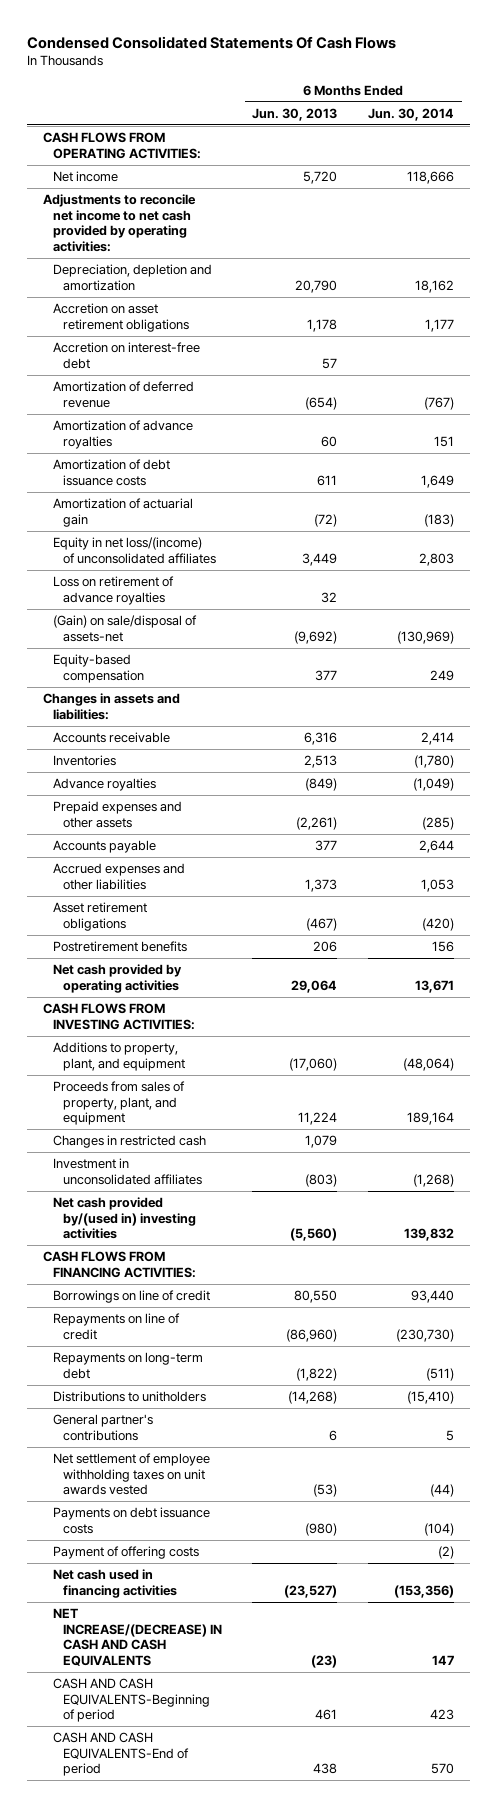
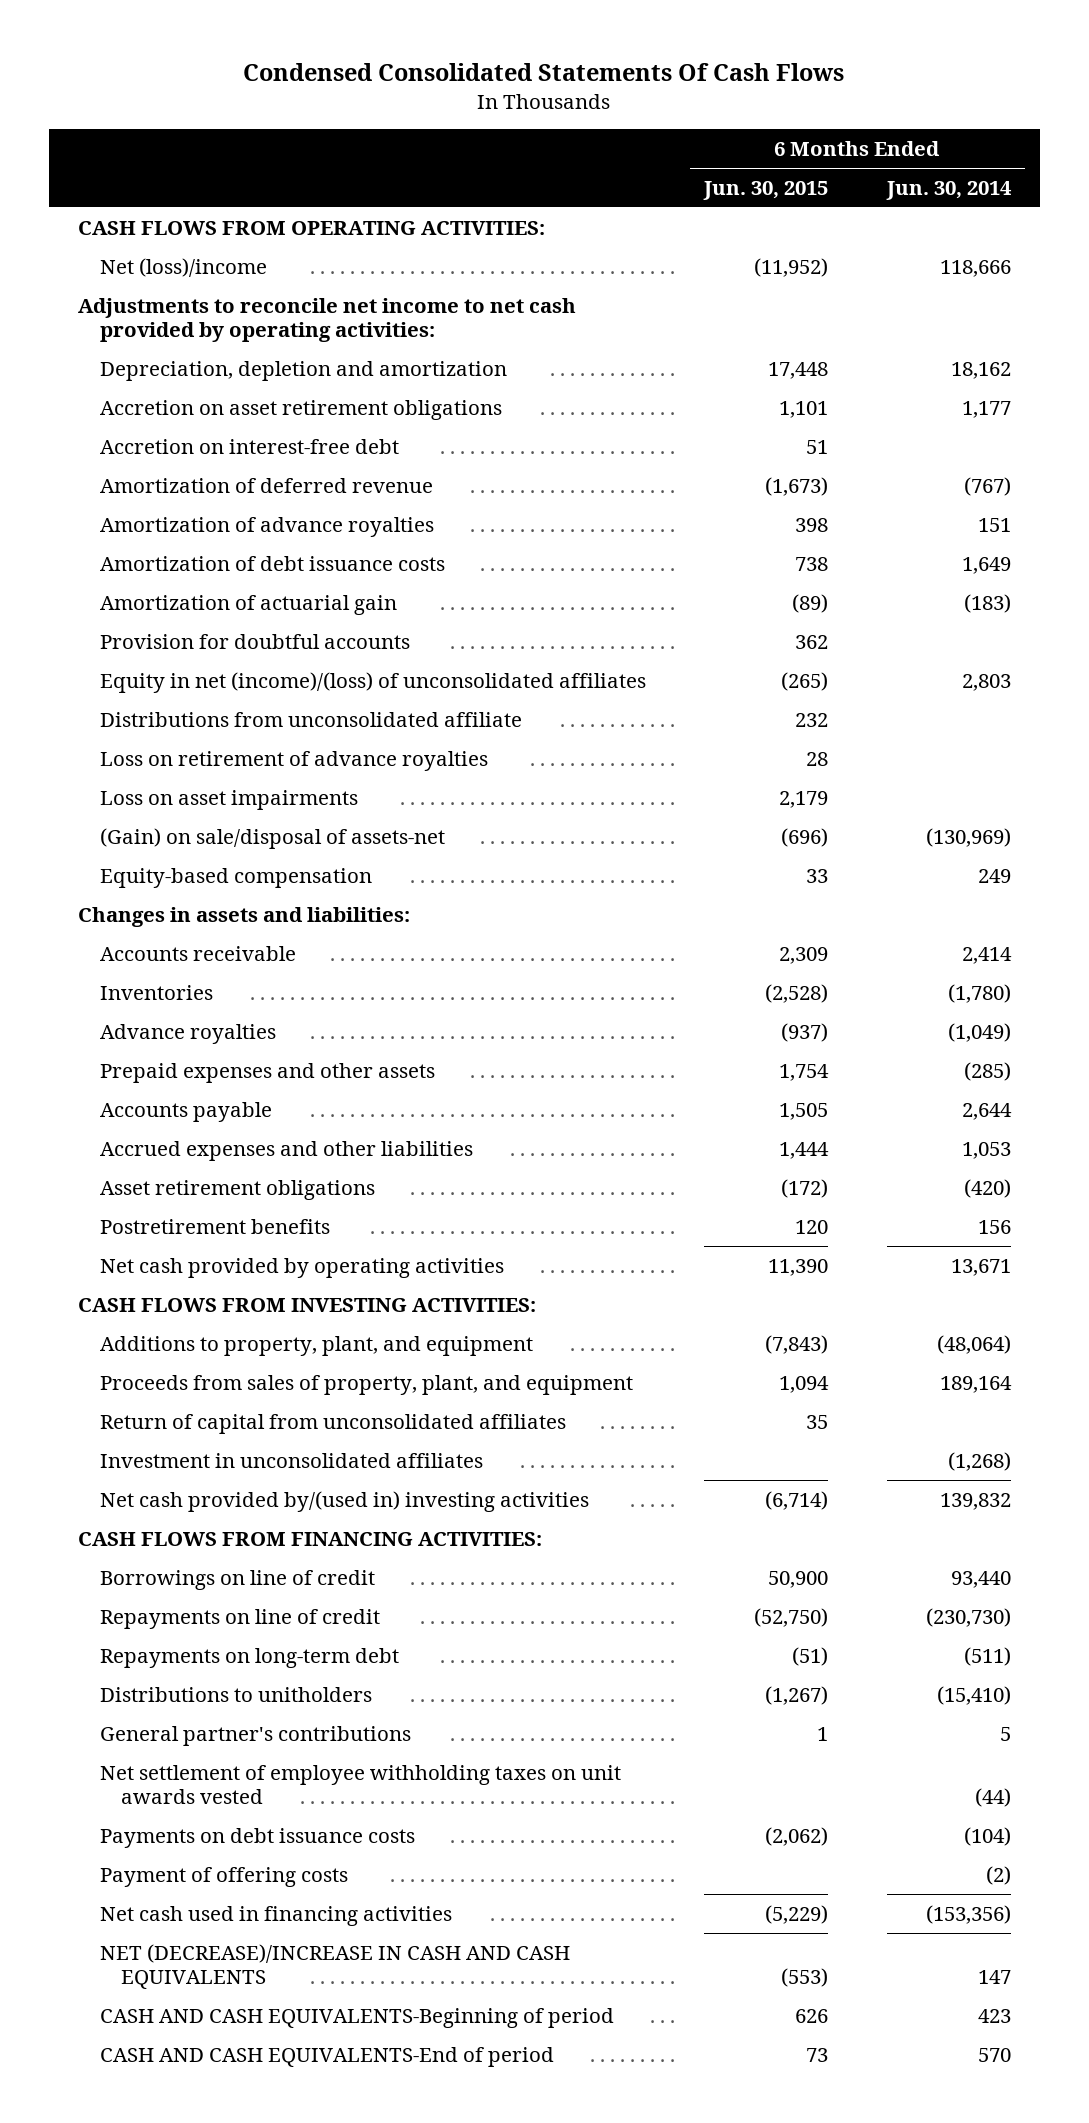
[252,107,338,121] Jun. 30, 2013 -> none
none -> [703,180,829,200] Jun. 30, 2015
[52,171,118,183] Net income -> [99,257,267,277] Net (loss)/income
none -> [99,633,410,649] Provision for doubtful accounts
[52,537,216,564] Equity in net loss/(income) of unconsolidated affiliates -> [99,671,646,693] Equity in net (income)/(loss) of unconsolidated affiliates
none -> [99,711,522,727] Distributions from unconsolidated affiliate
none -> [99,789,358,810] Loss on asset impairments
[52,1135,206,1149] Changes in restricted cash -> none
none -> [99,1413,566,1434] Return of capital from unconsolidated affiliates
[52,1608,222,1667] NET INCREASE/(DECREASE) IN CASH AND CASH EQUIVALENTS -> [99,1943,570,1990] NET (DECREASE)/INCREASE IN CASH AND CASH EQUIVALENTS

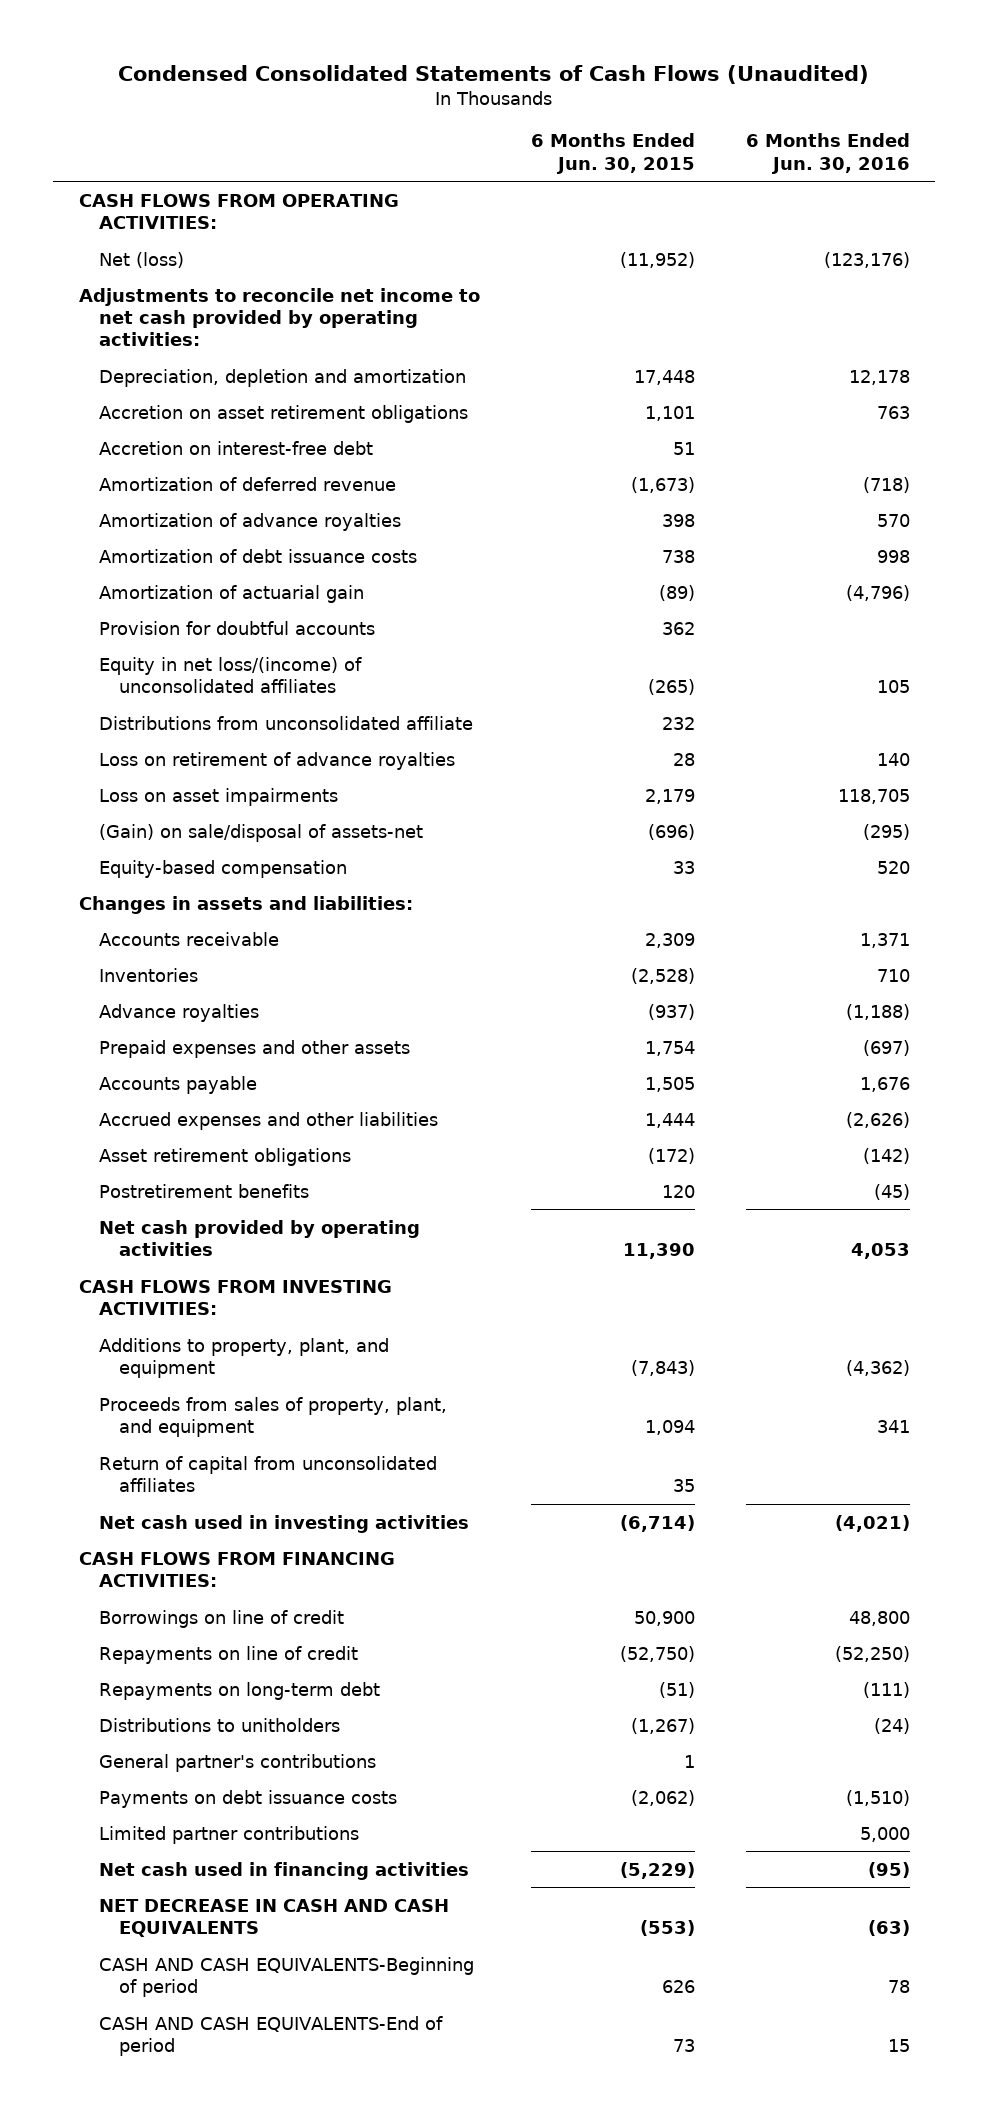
[243,63,845,82] Condensed Consolidated Statements Of Cash Flows -> [118,64,870,84] Condensed Consolidated Statements of Cash Flows (Unaudited)
[885,180,1012,200] Jun. 30, 2014 -> none
none -> [745,133,910,174] 6 Months Ended Jun. 30, 2016
[99,257,267,277] Net (loss)/income -> [98,251,184,268] Net (loss)
[99,671,646,693] Equity in net (income)/(loss) of unconsolidated affiliates -> [98,656,362,694] Equity in net loss/(income) of unconsolidated affiliates
[99,1452,483,1468] Investment in unconsolidated affiliates -> none
[99,1490,589,1512] Net cash provided by/(used in) investing activities -> [98,1514,469,1533] Net cash used in investing activities
[99,1764,621,1805] Net settlement of employee withholding taxes on unit awards vested -> none
[99,1866,348,1887] Payment of offering costs -> none
none -> [98,1825,359,1844] Limited partner contributions
[99,1943,570,1990] NET (DECREASE)/INCREASE IN CASH AND CASH EQUIVALENTS -> [98,1898,449,1938] NET DECREASE IN CASH AND CASH EQUIVALENTS

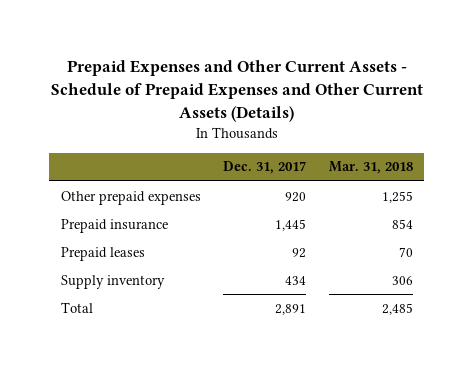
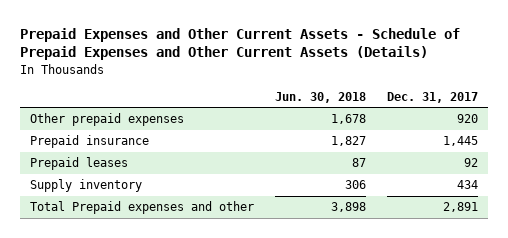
[328,161,413,175] Mar. 31, 2018 -> none
none -> [275,91,367,103] Jun. 30, 2018
[60,301,93,313] Total -> [30,201,255,215] Total Prepaid expenses and other

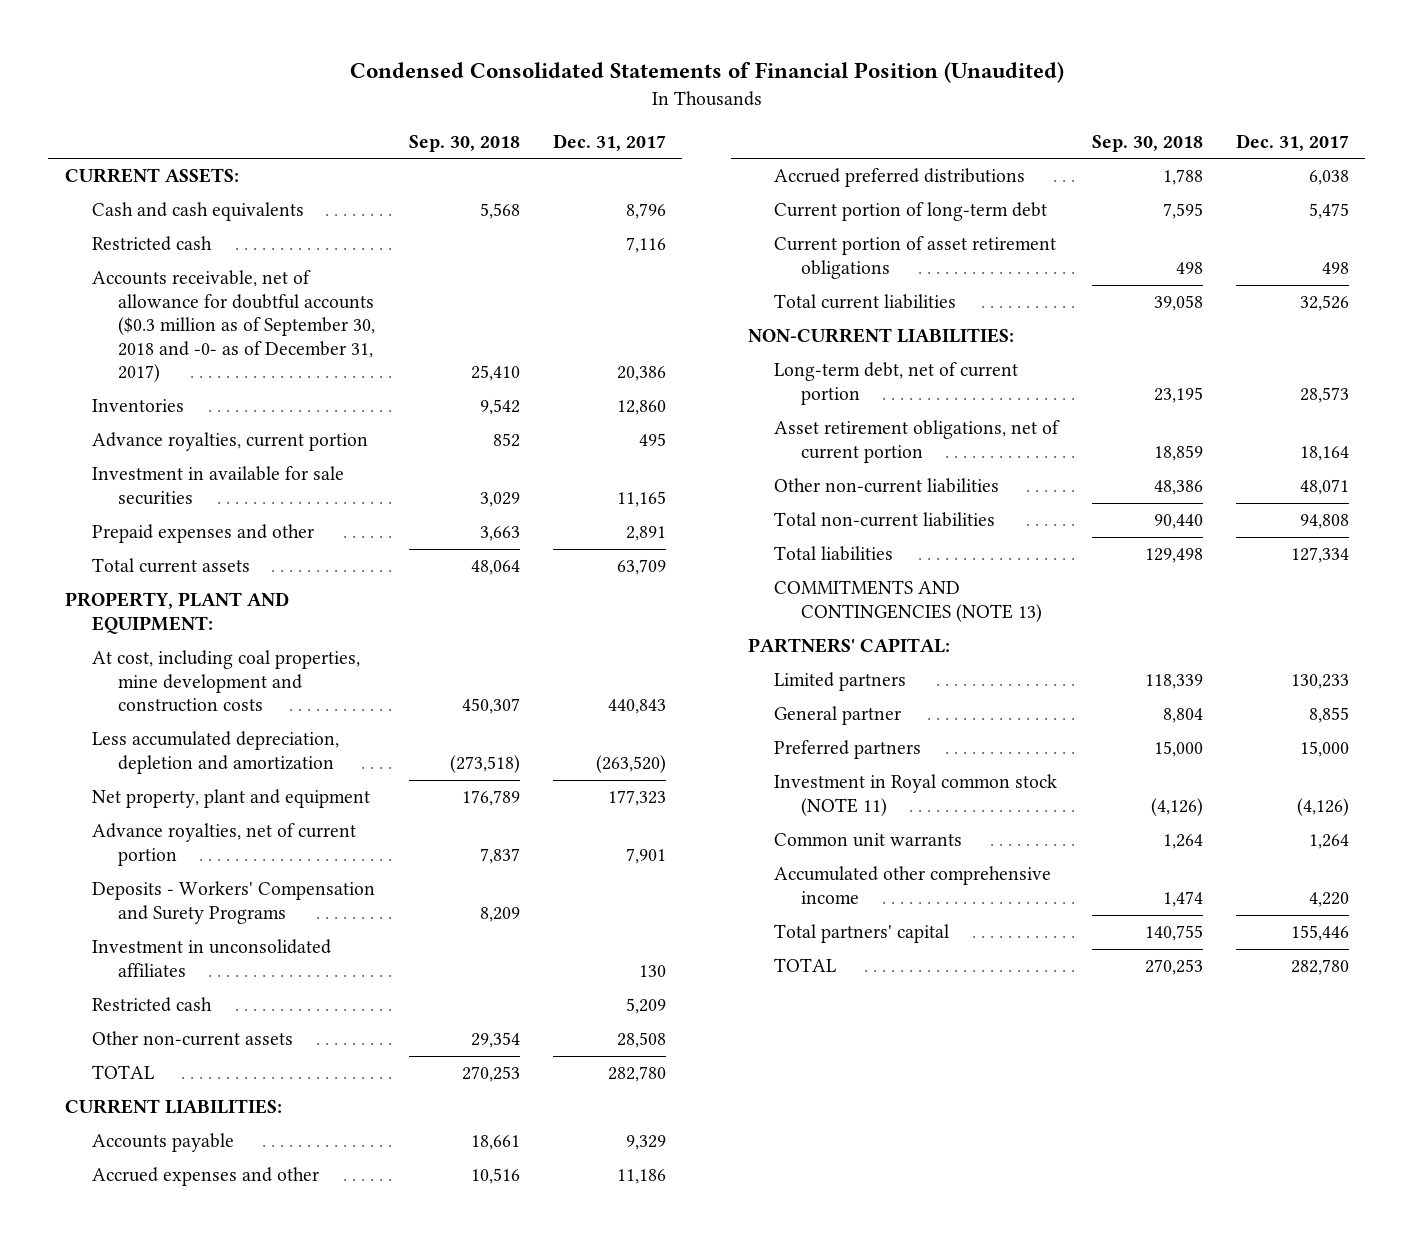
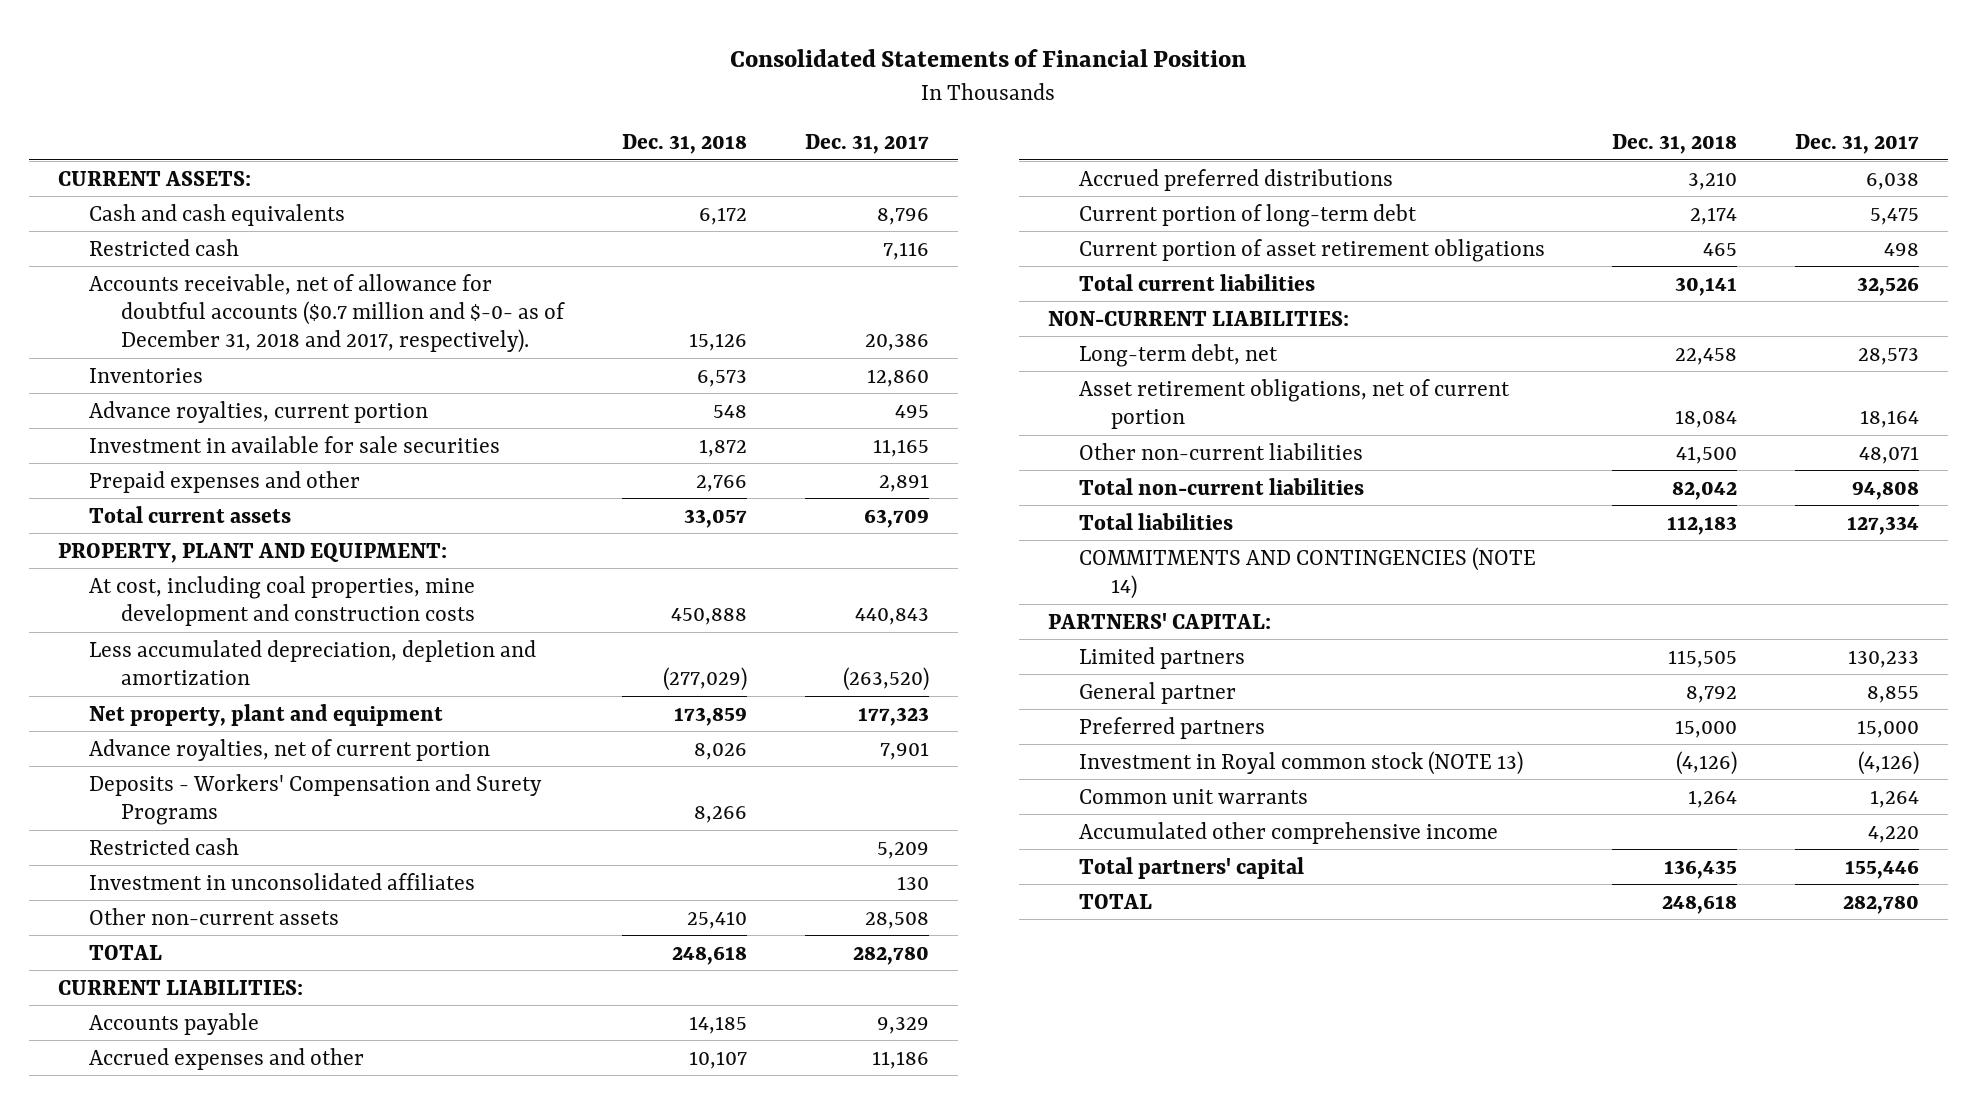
[349,62,1064,84] Condensed Consolidated Statements of Financial Position (Unaudited) -> [730,48,1247,67] Consolidated Statements of Financial Position
[408,134,520,152] Sep. 30, 2018 -> none
none -> [621,134,747,155] Dec. 31, 2018
[91,270,376,383] Accounts receivable, net of allowance for doubtful accounts ($0.3 million as of September 30, 2018 and -0- as of December 31, 2017) -> [89,273,565,354] Accounts receivable, net of allowance for doubtful accounts ($0.7 million and $-0- as of December 31, 2018 and 2017, respectively).
[91,939,331,977] Investment in unconsolidated affiliates -> [89,872,476,890] Investment in unconsolidated affiliates
[774,362,1019,405] Long-term debt, net of current portion -> [1079,343,1279,367] Long-term debt, net
[774,580,1043,622] COMMITMENTS AND CONTINGENCIES (NOTE 13) -> [1079,546,1537,600] COMMITMENTS AND CONTINGENCIES (NOTE 14)
[774,774,1058,816] Investment in Royal common stock (NOTE 11) -> [1079,750,1524,775] Investment in Royal common stock (NOTE 13)

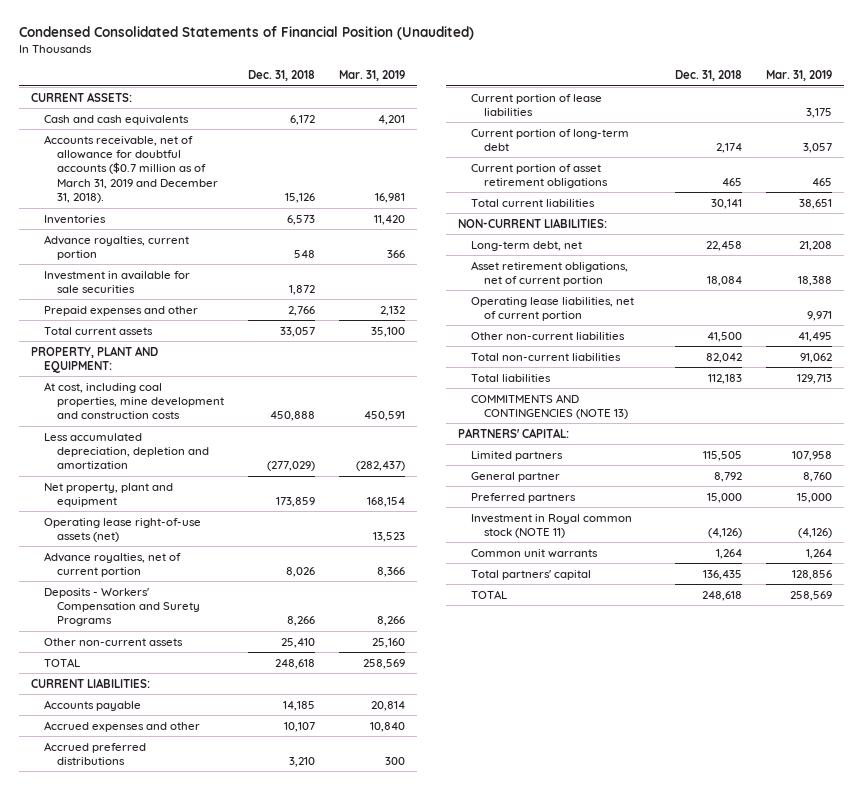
[730,48,1247,67] Consolidated Statements of Financial Position -> [19,26,475,41] Condensed Consolidated Statements of Financial Position (Unaudited)
[804,134,929,155] Dec. 31, 2017 -> none
none -> [338,70,405,82] Mar. 31, 2019
[89,238,240,256] Restricted cash -> none
[89,273,565,354] Accounts receivable, net of allowance for doubtful accounts ($0.7 million and $-0- as of December 31, 2018 and 2017, respectively). -> [43,134,218,204] Accounts receivable, net of allowance for doubtful accounts ($0.7 million as of March 31, 2019 and December 31, 2018).
none -> [43,517,201,542] Operating lease right-of-use assets (net)
[89,837,240,855] Restricted cash -> none
[89,872,476,890] Investment in unconsolidated affiliates -> none
none -> [470,93,602,116] Current portion of lease liabilities
none -> [470,296,634,321] Operating lease liabilities, net of current portion
[1079,546,1537,600] COMMITMENTS AND CONTINGENCIES (NOTE 14) -> [470,393,628,419] COMMITMENTS AND CONTINGENCIES (NOTE 13)
[1079,750,1524,775] Investment in Royal common stock (NOTE 13) -> [470,513,632,538] Investment in Royal common stock (NOTE 11)
[1079,821,1499,844] Accumulated other comprehensive income -> none

